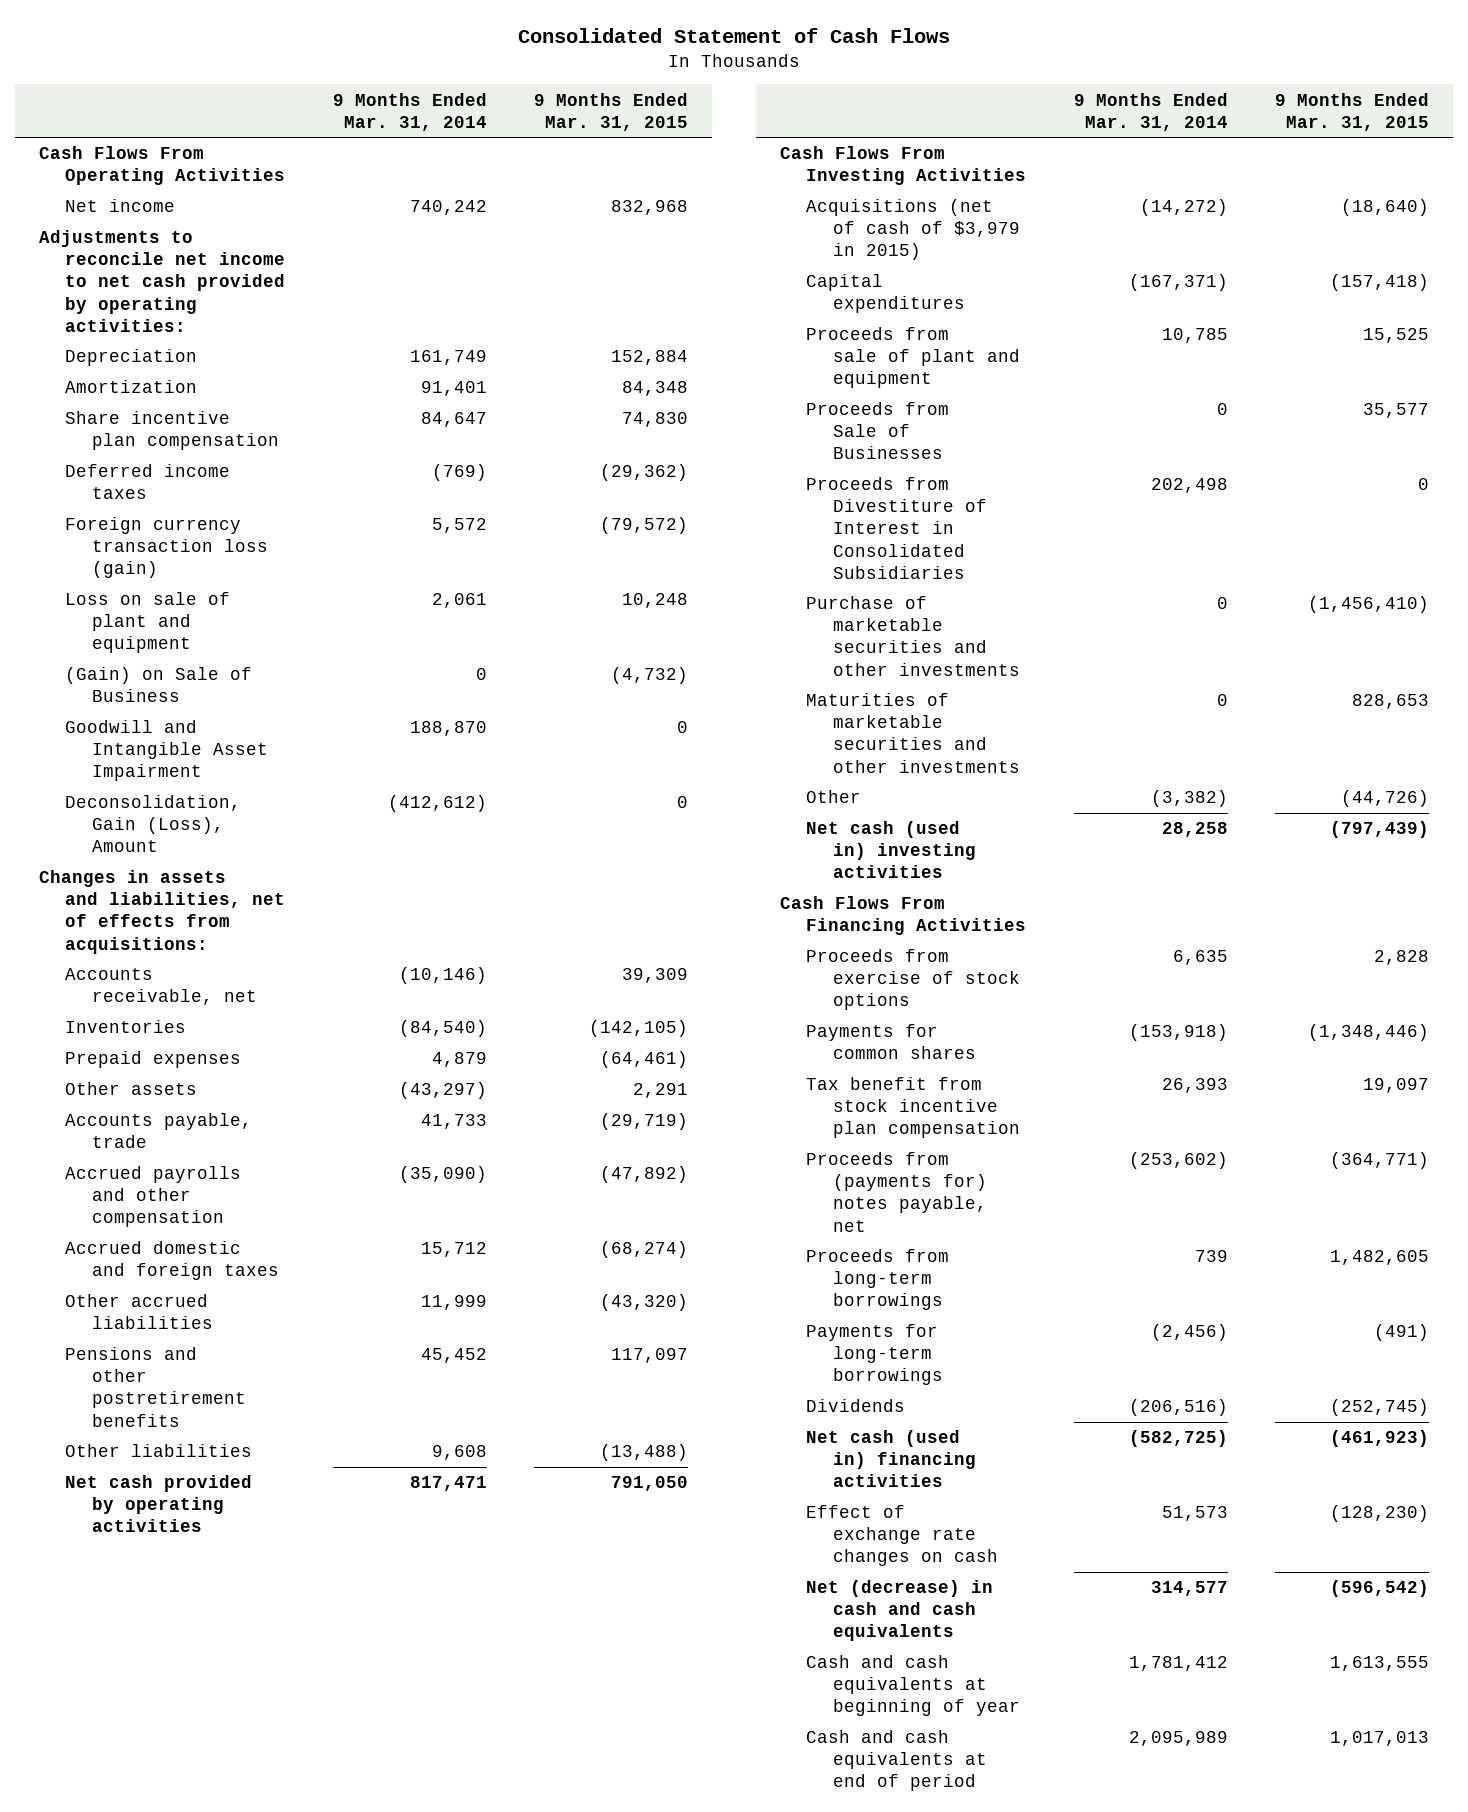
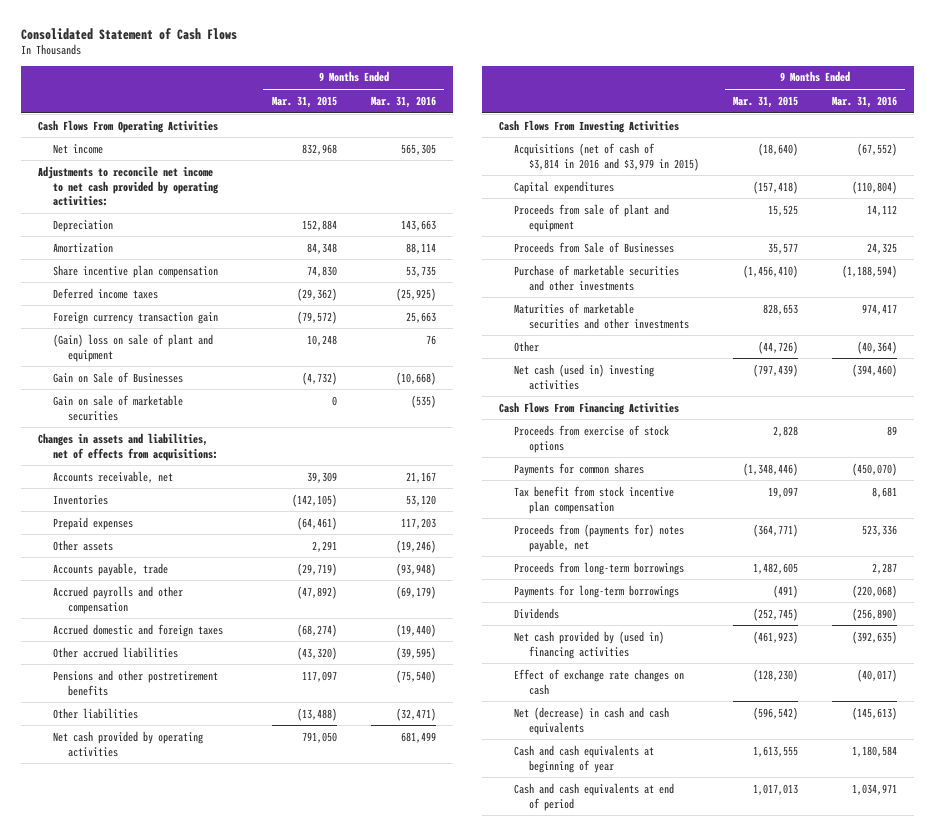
[332,92,487,131] 9 Months Ended Mar. 31, 2014 -> none
none -> [370,95,436,108] Mar. 31, 2016
[65,720,268,782] Goodwill and Intangible Asset Impairment -> none
[65,795,242,853] Deconsolidation, Gain (Loss), Amount -> none
[65,517,268,579] Foreign currency transaction loss (gain) -> [52,311,218,324] Foreign currency transaction gain
[65,592,231,654] Loss on sale of plant and equipment -> [52,333,213,362] (Gain) loss on sale of plant and equipment
[65,667,253,703] (Gain) on Sale of Business -> [52,371,183,383] Gain on Sale of Businesses
none -> [52,394,183,421] Gain on sale of marketable securities
[806,199,1020,261] Acquisitions (net of cash of $3,979 in 2015) -> [513,142,700,171] Acquisitions (net of cash of $3,814 in 2016 and $3,979 in 2015)
[806,477,987,579] Proceeds from Divestiture of Interest in Consolidated Subsidiaries -> none
[806,1430,976,1488] Net cash (used in) financing activities -> [513,630,664,659] Net cash provided by (used in) financing activities

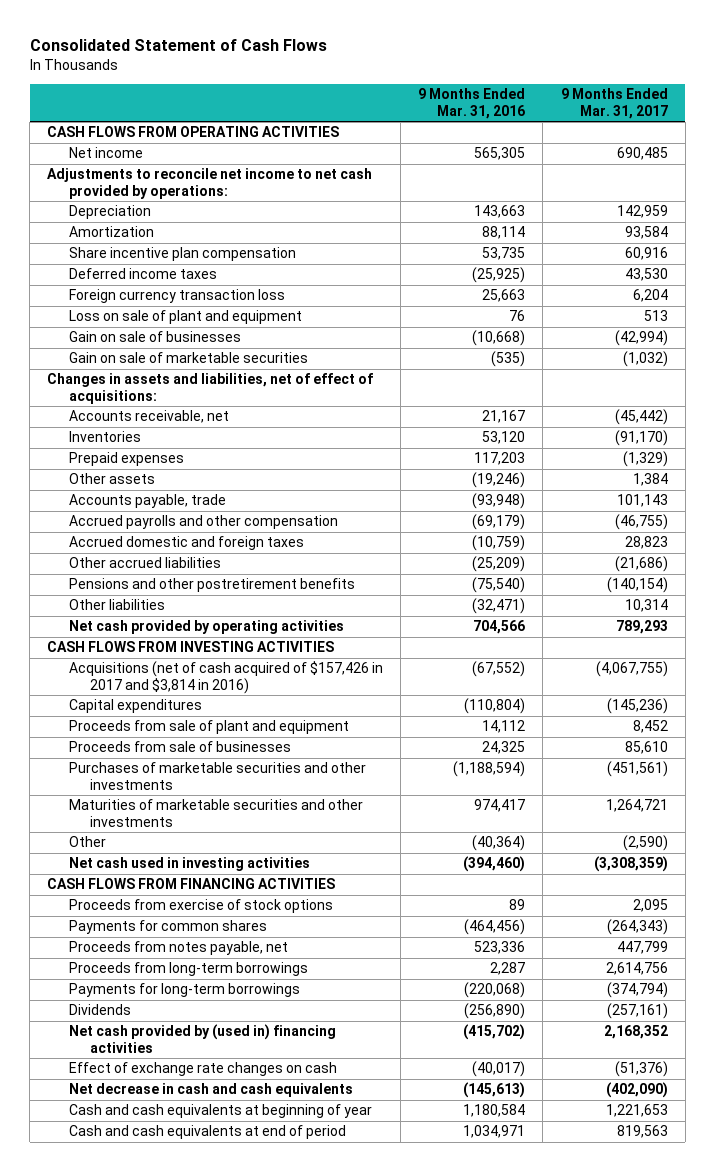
[271,95,337,108] Mar. 31, 2015 -> none
none -> [560,87,668,119] 9 Months Ended Mar. 31, 2017
[37,119,218,133] Cash Flows From Operating Activities -> [47,126,340,138] CASH FLOWS FROM OPERATING ACTIVITIES
[37,165,219,207] Adjustments to reconcile net income to net cash provided by operating activities: -> [47,168,373,200] Adjustments to reconcile net income to net cash provided by operations:
[52,311,218,324] Foreign currency transaction gain -> [68,289,285,304] Foreign currency transaction loss
[52,333,213,362] (Gain) loss on sale of plant and equipment -> [68,310,302,325] Loss on sale of plant and equipment
[52,371,183,383] Gain on Sale of Businesses -> [68,331,241,343] Gain on sale of businesses
[37,432,218,461] Changes in assets and liabilities, net of effects from acquisitions: -> [47,373,374,405] Changes in assets and liabilities, net of effect of acquisitions:
[395,623,436,637] (19,440) -> [472,535,526,552] (10,759)
[395,646,436,660] (39,595) -> [472,556,526,573] (25,209)
[400,731,436,743] 681,499 -> [473,620,526,635] 704,566
[498,119,679,133] Cash Flows From Investing Activities -> [47,641,335,653] CASH FLOWS FROM INVESTING ACTIVITIES
[513,142,700,171] Acquisitions (net of cash of $3,814 in 2016 and $3,979 in 2015) -> [68,661,383,695] Acquisitions (net of cash acquired of $157,426 in 2017 and $3,814 in 2016)
[513,241,674,253] Proceeds from Sale of Businesses -> [68,741,291,753] Proceeds from sale of businesses
[513,264,679,291] Purchase of marketable securities and other investments -> [68,762,366,791] Purchases of marketable securities and other investments
[513,363,654,390] Net cash (used in) investing activities -> [68,857,310,872] Net cash used in investing activities
[498,401,679,415] Cash Flows From Financing Activities -> [47,878,336,890] CASH FLOWS FROM FINANCING ACTIVITIES
[513,485,674,514] Tax benefit from stock incentive plan compensation -> none
[851,462,897,476] (450,070) -> [464,919,526,936] (464,456)
[513,523,684,552] Proceeds from (payments for) notes payable, net -> [68,941,288,956] Proceeds from notes payable, net
[851,630,897,644] (392,635) -> [463,1024,526,1041] (415,702)
[513,706,669,735] Net (decrease) in cash and cash equivalents -> [68,1083,353,1098] Net decrease in cash and cash equivalents

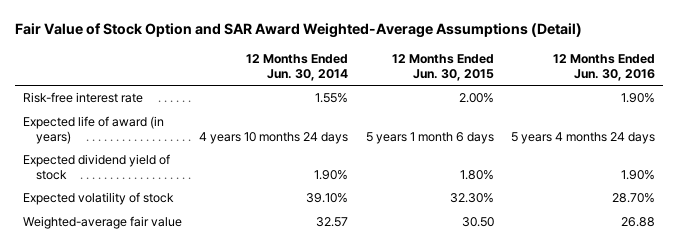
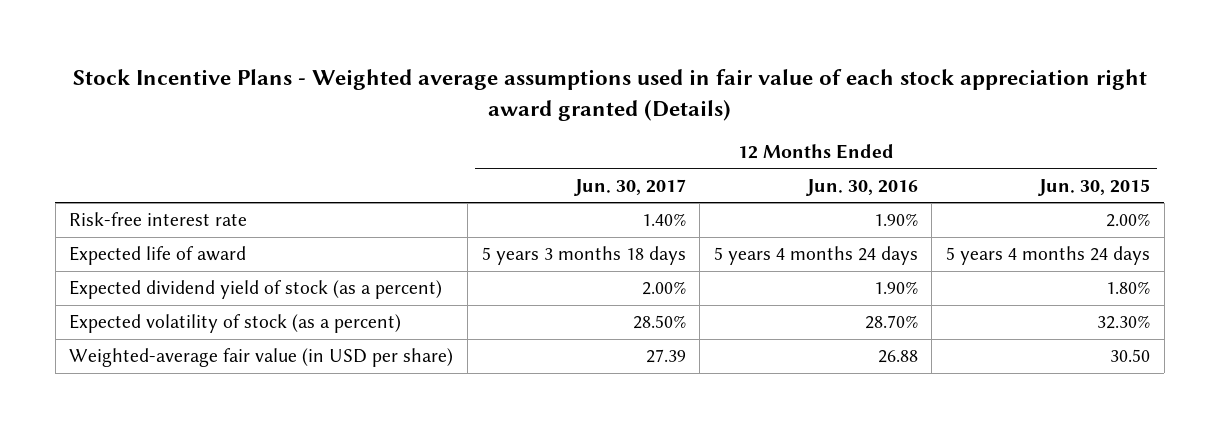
[14,23,582,39] Fair Value of Stock Option and SAR Award Weighted-Average Assumptions (Detail) -> [72,69,1147,121] Stock Incentive Plans - Weighted average assumptions used in fair value of each stock appreciation right award granted (Details)
[246,54,349,81] 12 Months Ended Jun. 30, 2014 -> none
none -> [573,178,686,196] Jun. 30, 2017
[23,116,165,144] Expected life of award (in years) -> [69,246,247,266] Expected life of award
[365,131,494,144] 5 years 1 month 6 days -> [946,246,1151,266] 5 years 4 months 24 days
[23,154,171,180] Expected dividend yield of stock -> [69,280,443,300] Expected dividend yield of stock (as a percent)
[23,192,175,206] Expected volatility of stock -> [69,314,402,334] Expected volatility of stock (as a percent)
[23,216,183,230] Weighted-average fair value -> [69,348,454,368] Weighted-average fair value (in USD per share)

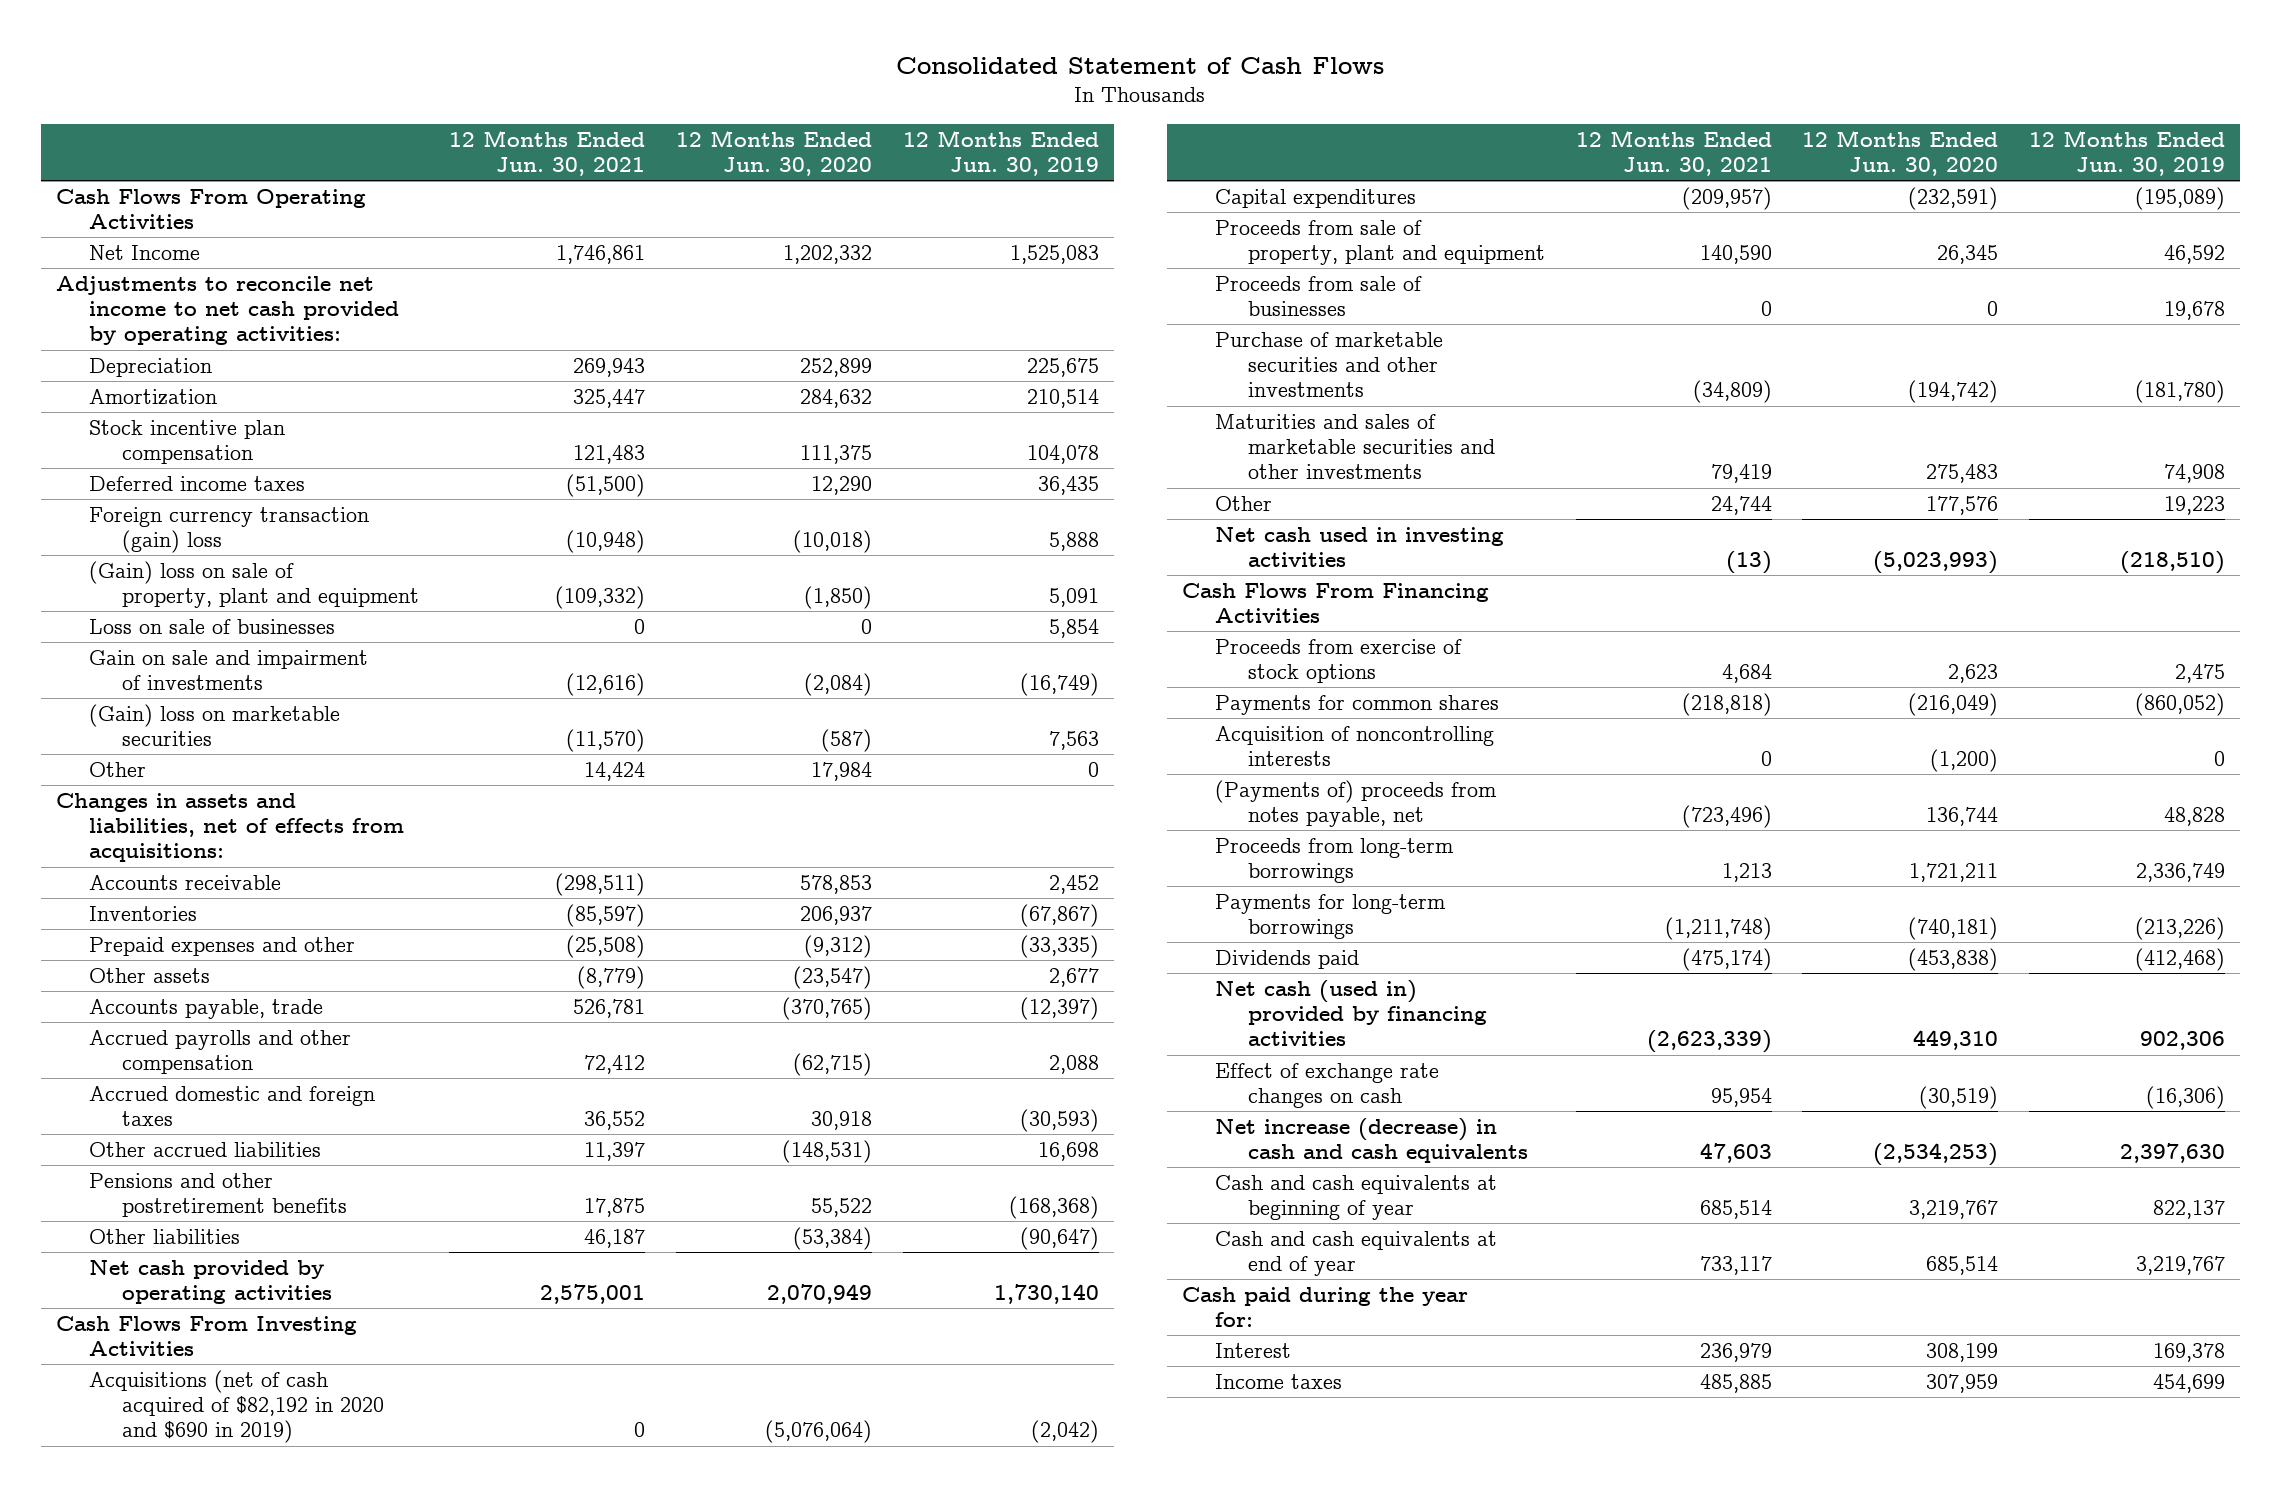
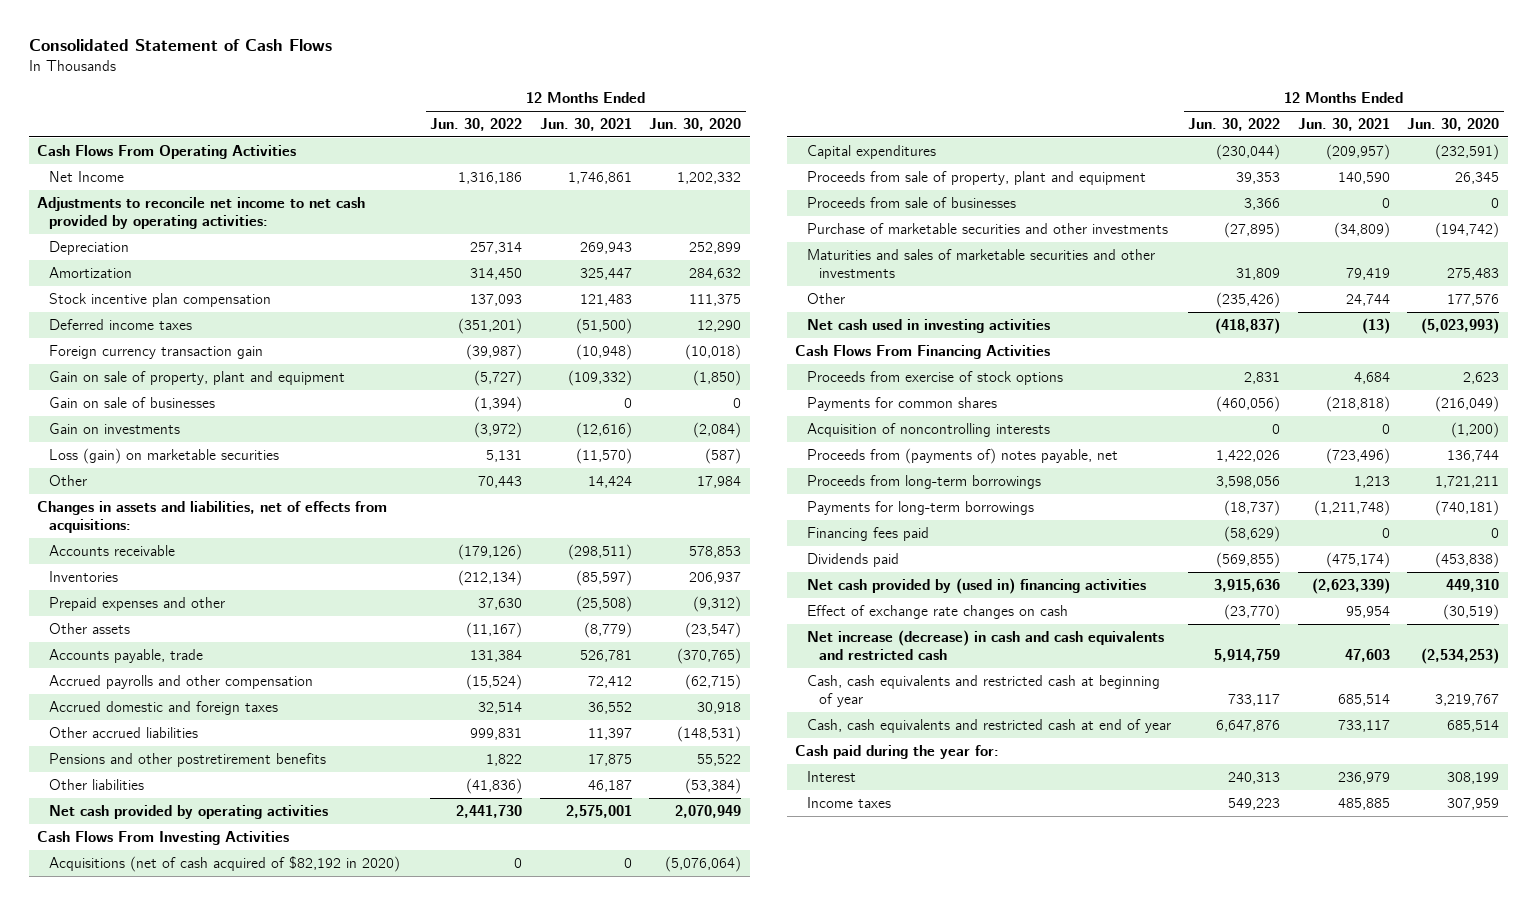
[902,129,1099,176] 12 Months Ended Jun. 30, 2019 -> none
none -> [430,117,523,131] Jun. 30, 2022
[88,507,369,554] Foreign currency transaction (gain) loss -> [49,344,264,359] Foreign currency transaction gain
[88,561,419,609] (Gain) loss on sale of property, plant and equipment -> [49,370,346,385] Gain on sale of property, plant and equipment
[88,619,335,635] Loss on sale of businesses -> [49,396,216,408] Gain on sale of businesses
[88,650,368,691] Gain on sale and impairment of investments -> [49,422,181,434] Gain on investments
[88,704,340,747] (Gain) loss on marketable securities -> [49,447,280,464] Loss (gain) on marketable securities
[88,1370,384,1444] Acquisitions (net of cash acquired of $82,192 in 2020 and $690 in 2019) -> [49,855,401,872] Acquisitions (net of cash acquired of $82,192 in 2020)
[1215,780,1498,828] (Payments of) proceeds from notes payable, net -> [807,447,1119,464] Proceeds from (payments of) notes payable, net
none -> [807,526,930,541] Financing fees paid
[1215,980,1488,1047] Net cash (used in) provided by financing activities -> [807,577,1147,594] Net cash provided by (used in) financing activities
[1215,1118,1529,1164] Net increase (decrease) in cash and cash equivalents -> [807,629,1165,660] Net increase (decrease) in cash and cash equivalents and restricted cash
[1215,1175,1498,1221] Cash and cash equivalents at beginning of year -> [807,674,1161,707] Cash, cash equivalents and restricted cash at beginning of year
[1215,1231,1498,1277] Cash and cash equivalents at end of year -> [807,718,1172,733] Cash, cash equivalents and restricted cash at end of year

